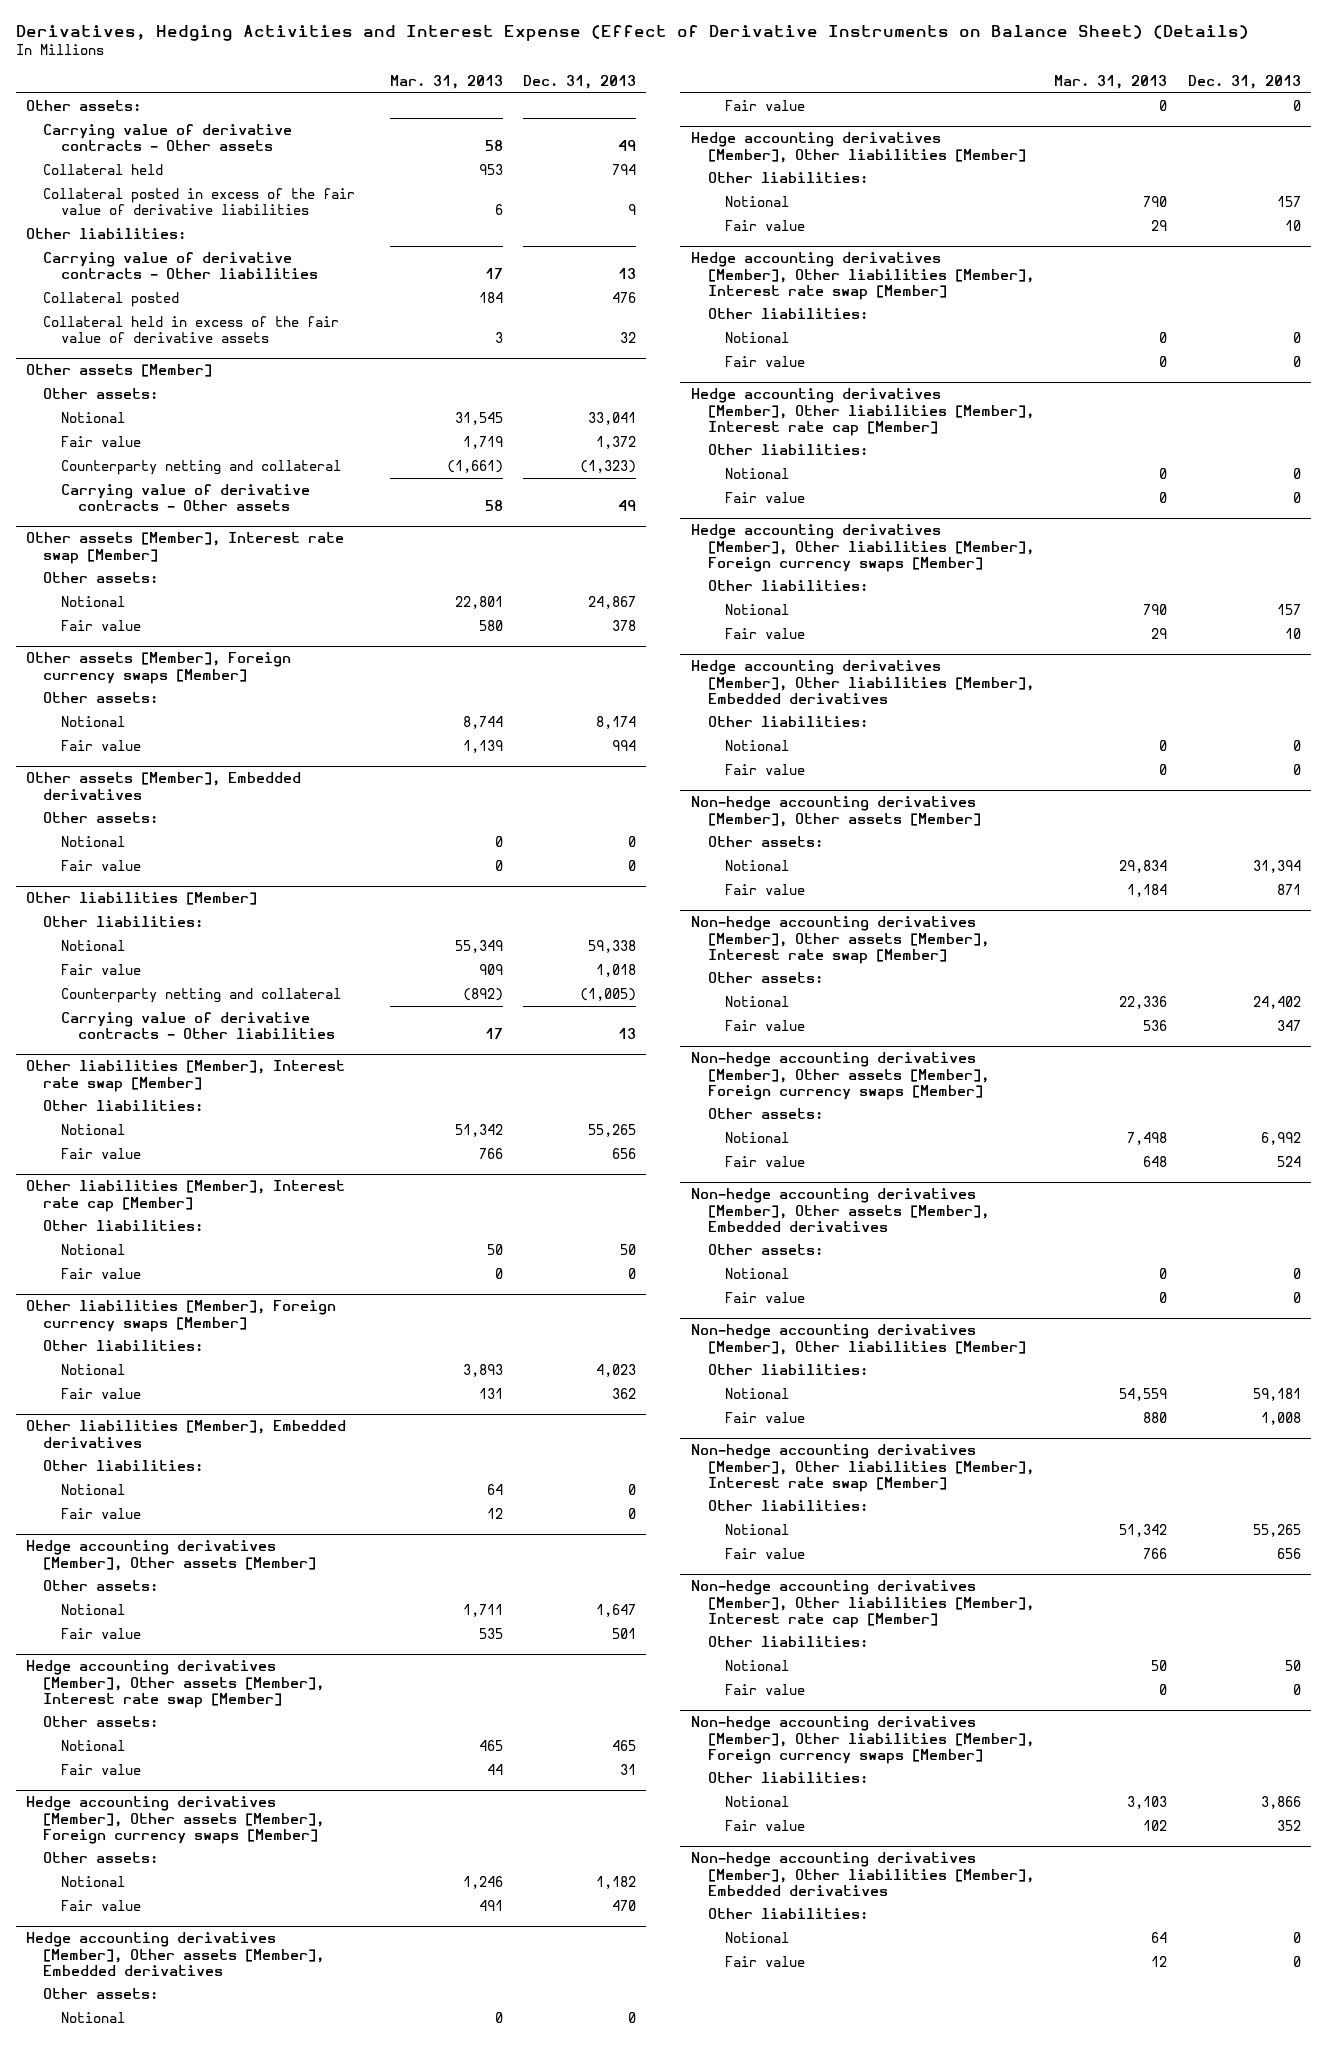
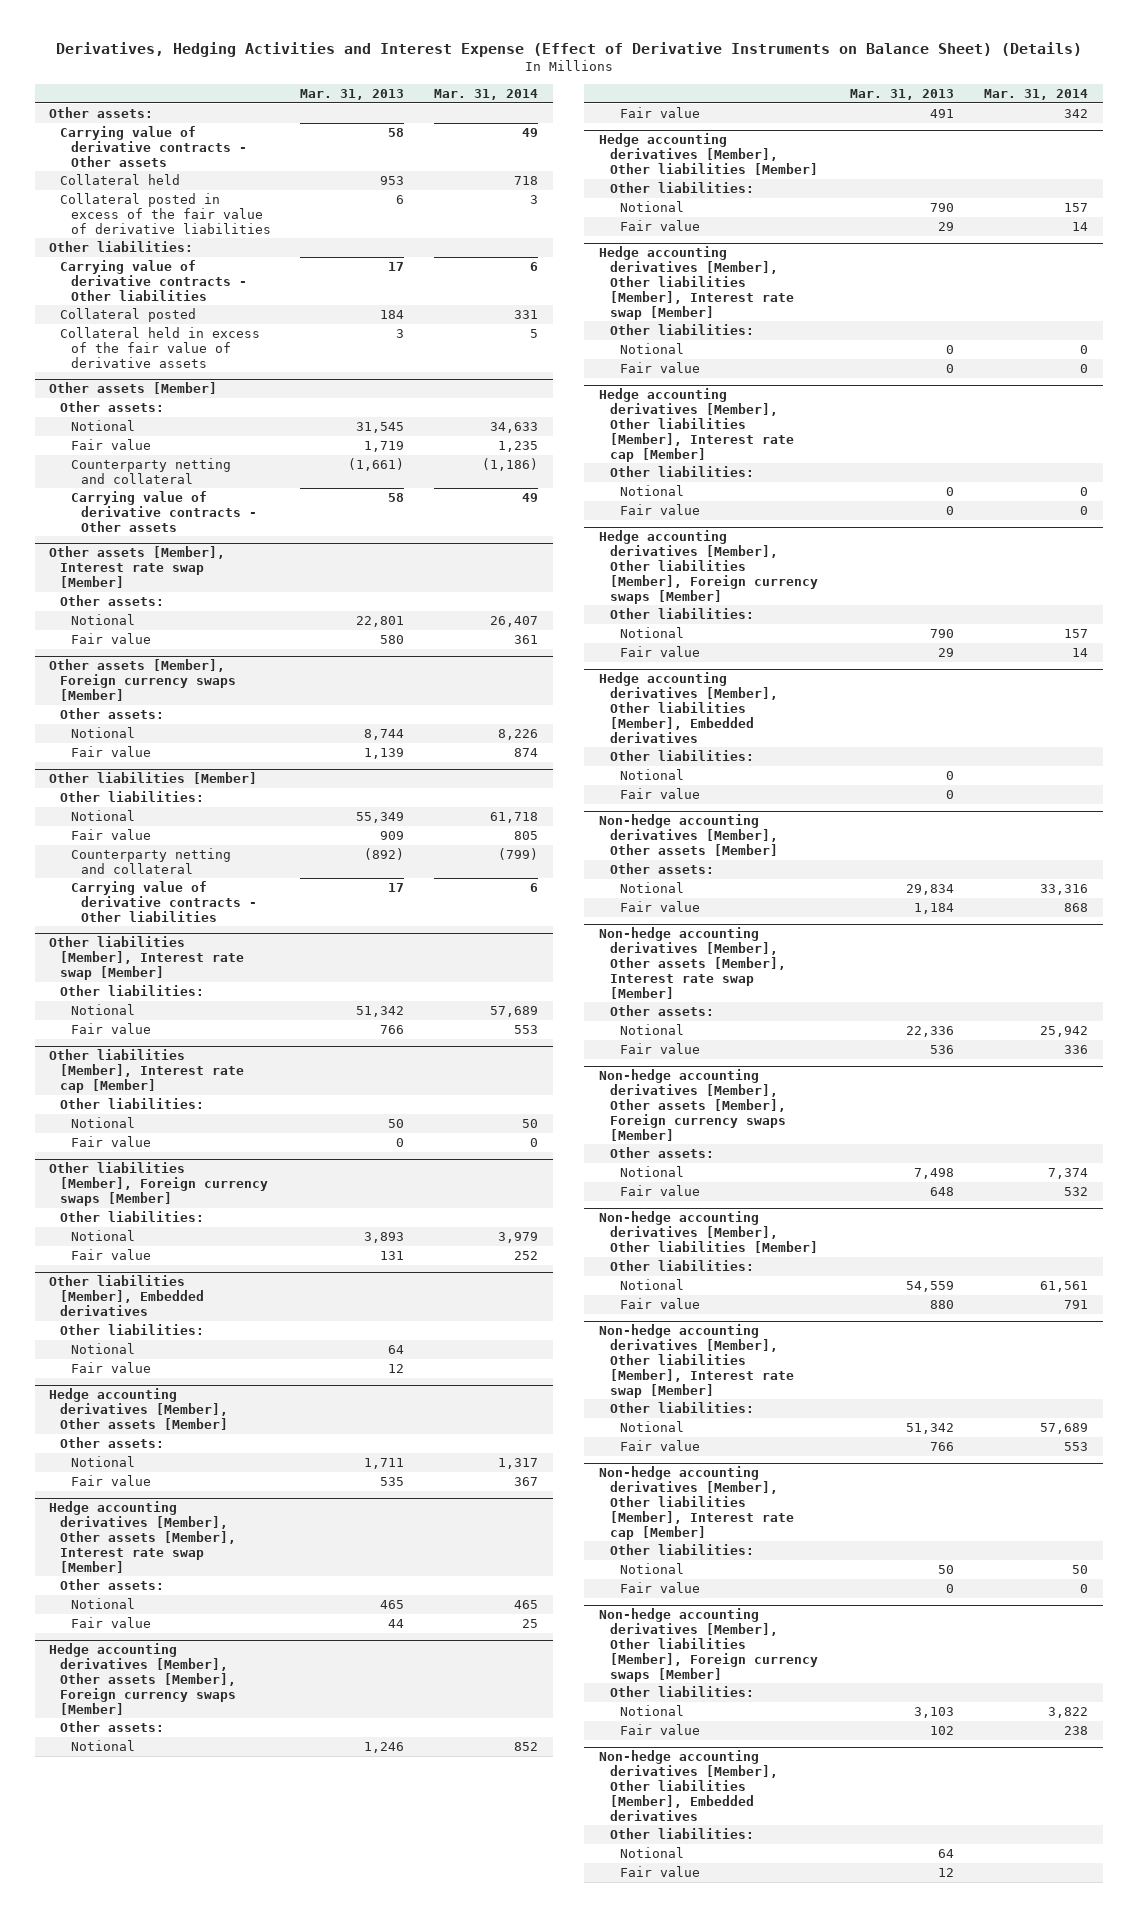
[523,75,637,90] Dec. 31, 2013 -> none
none -> [433,89,538,101] Mar. 31, 2014
[25,772,301,800] Other assets [Member], Embedded derivatives -> none
[43,812,159,824] Other assets: -> none
[60,836,125,848] Notional -> none
[60,860,141,872] Fair value -> none
[25,1932,325,1976] Hedge accounting derivatives [Member], Other assets [Member], Embedded derivatives -> none
[43,1988,159,2000] Other assets: -> none
[60,2012,125,2024] Notional -> none
[725,100,806,112] Fair value -> none
[690,1188,989,1232] Non-hedge accounting derivatives [Member], Other assets [Member], Embedded derivatives -> none
[707,1244,823,1256] Other assets: -> none
[725,1268,790,1280] Notional -> none
[725,1292,806,1304] Fair value -> none

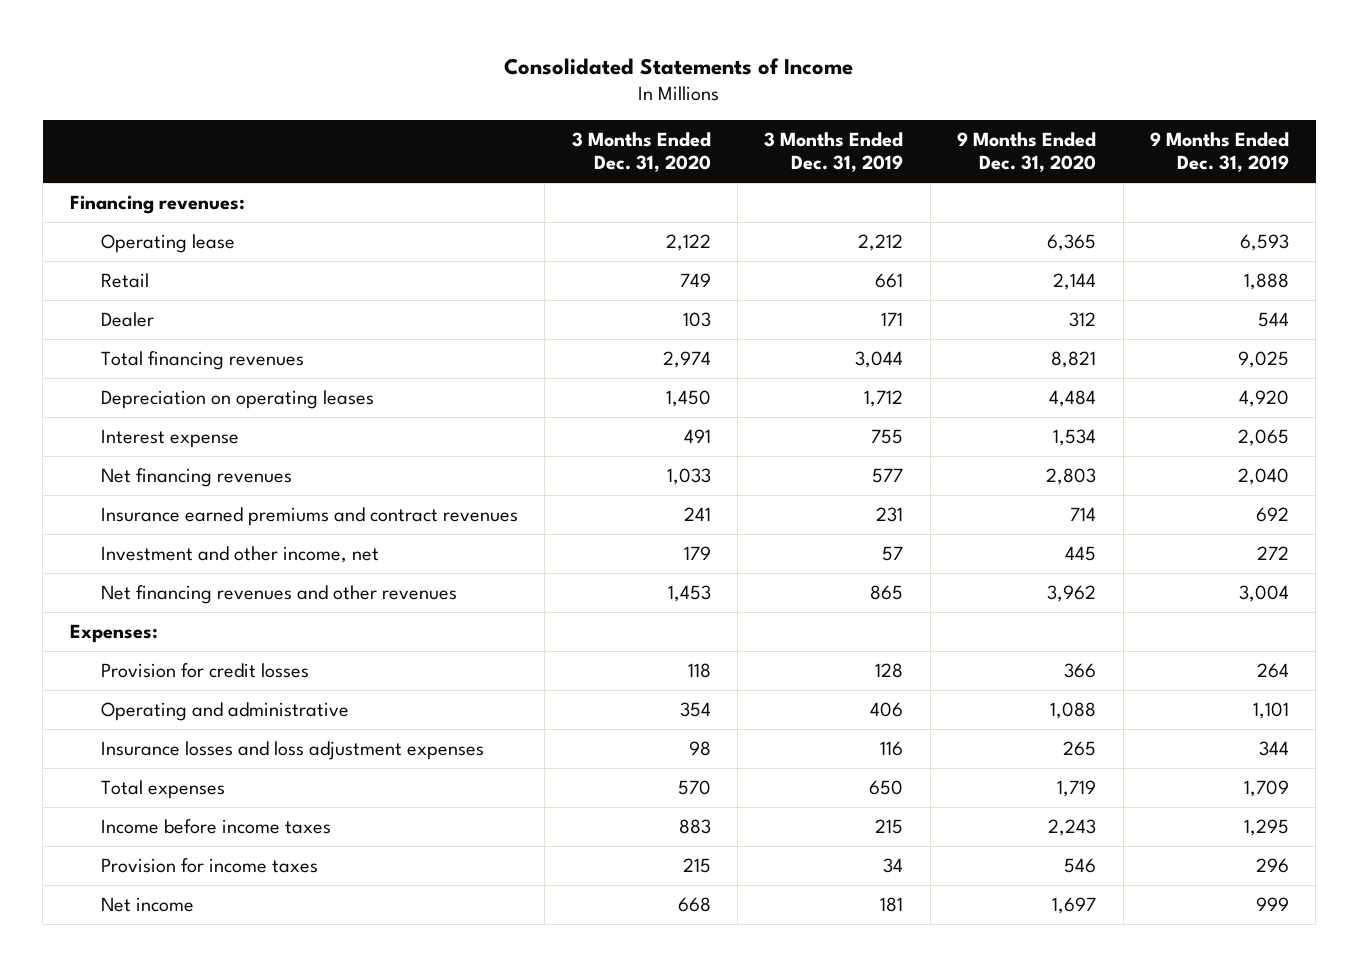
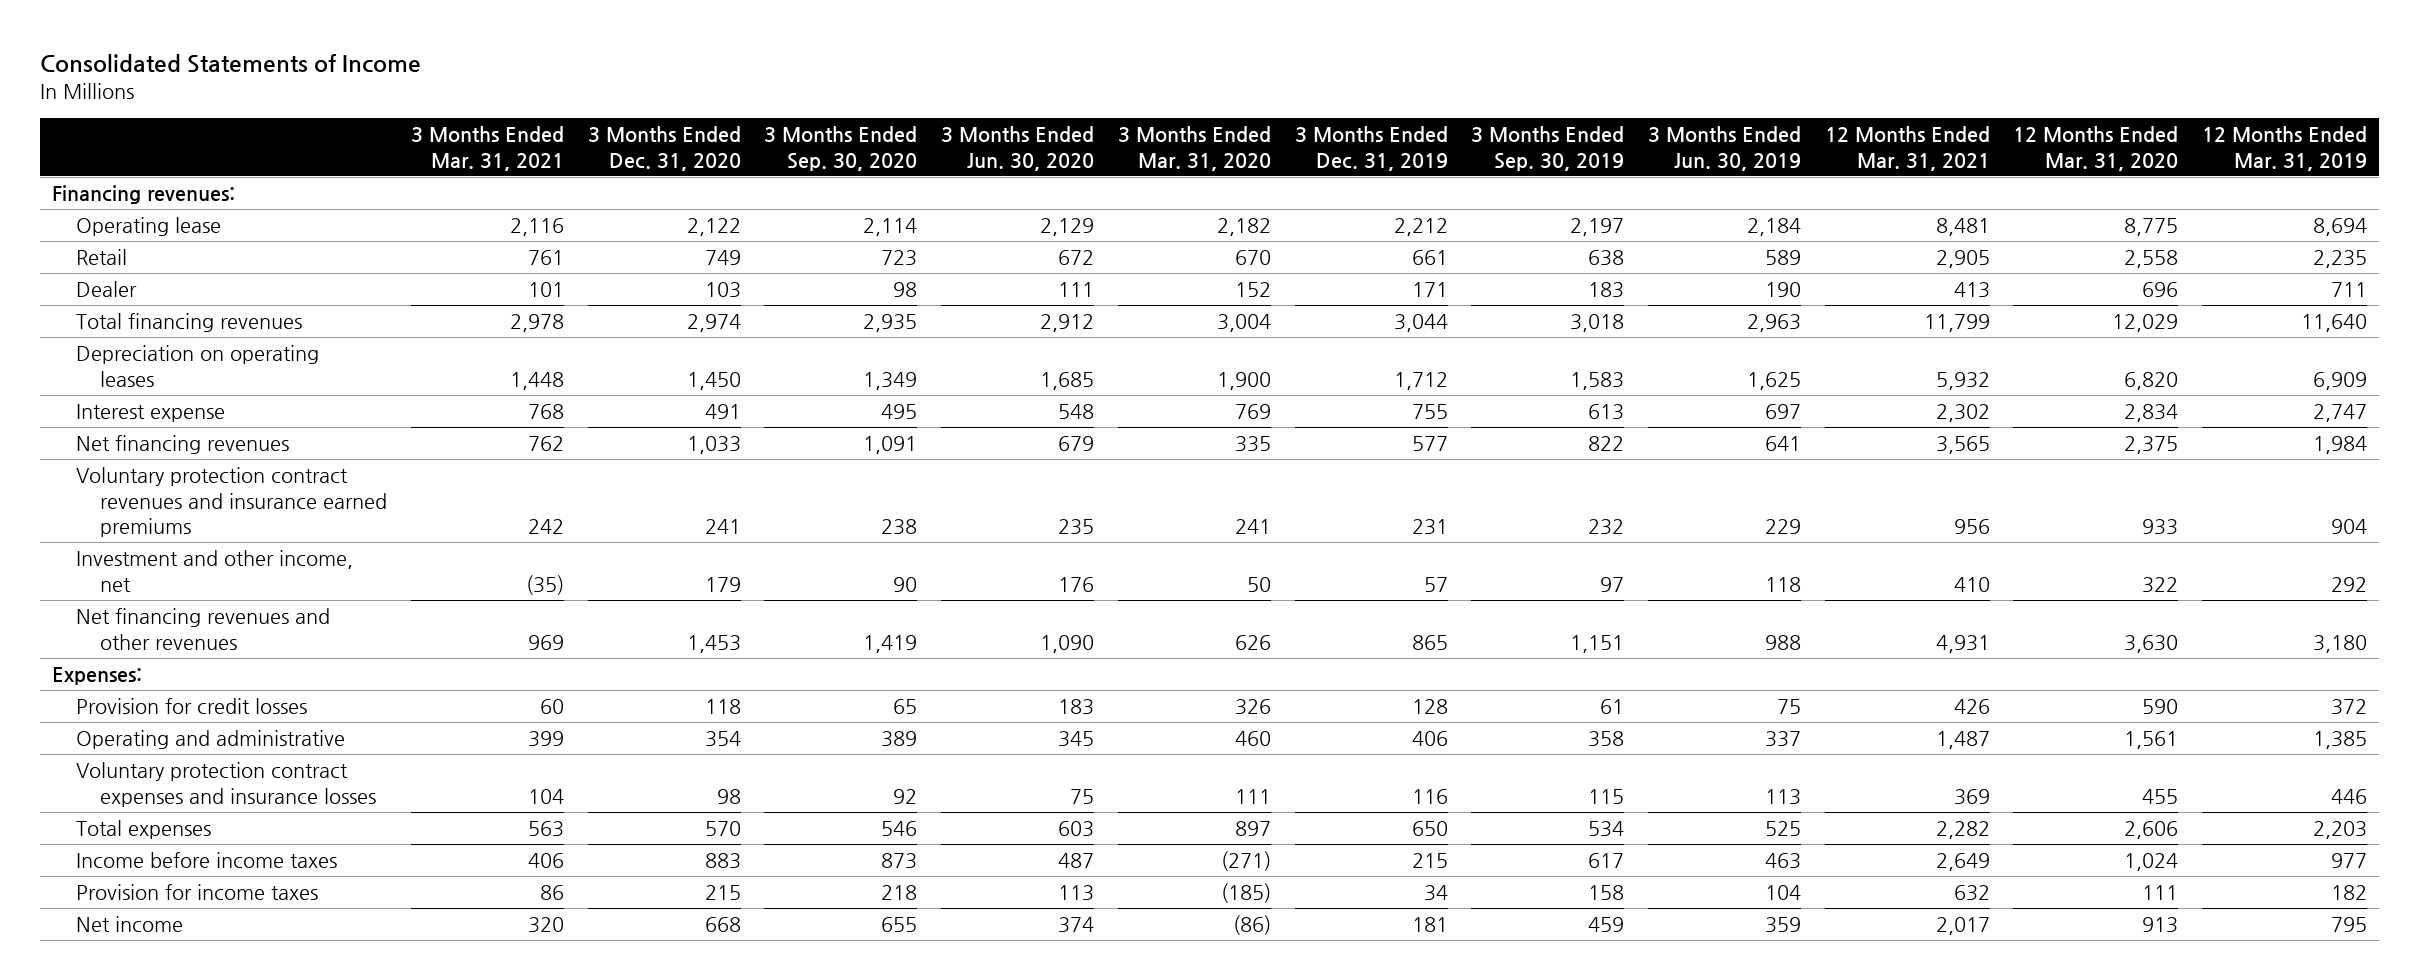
[957,132,1097,173] 9 Months Ended Dec. 31, 2020 -> none
[1150,132,1290,173] 9 Months Ended Dec. 31, 2019 -> none
none -> [410,126,564,171] 3 Months Ended Mar. 31, 2021
none -> [764,126,918,171] 3 Months Ended Sep. 30, 2020
none -> [941,126,1095,171] 3 Months Ended Jun. 30, 2020
none -> [1117,126,1271,171] 3 Months Ended Mar. 31, 2020
none -> [1471,126,1625,171] 3 Months Ended Sep. 30, 2019
none -> [1648,126,1802,171] 3 Months Ended Jun. 30, 2019
none -> [1824,126,1990,171] 12 Months Ended Mar. 31, 2021
none -> [2013,126,2179,171] 12 Months Ended Mar. 31, 2020
none -> [2202,126,2368,171] 12 Months Ended Mar. 31, 2019
[100,506,518,526] Insurance earned premiums and contract revenues -> [76,467,388,538] Voluntary protection contract revenues and insurance earned premiums
[100,740,484,760] Insurance losses and loss adjustment expenses -> [76,762,377,807] Voluntary protection contract expenses and insurance losses

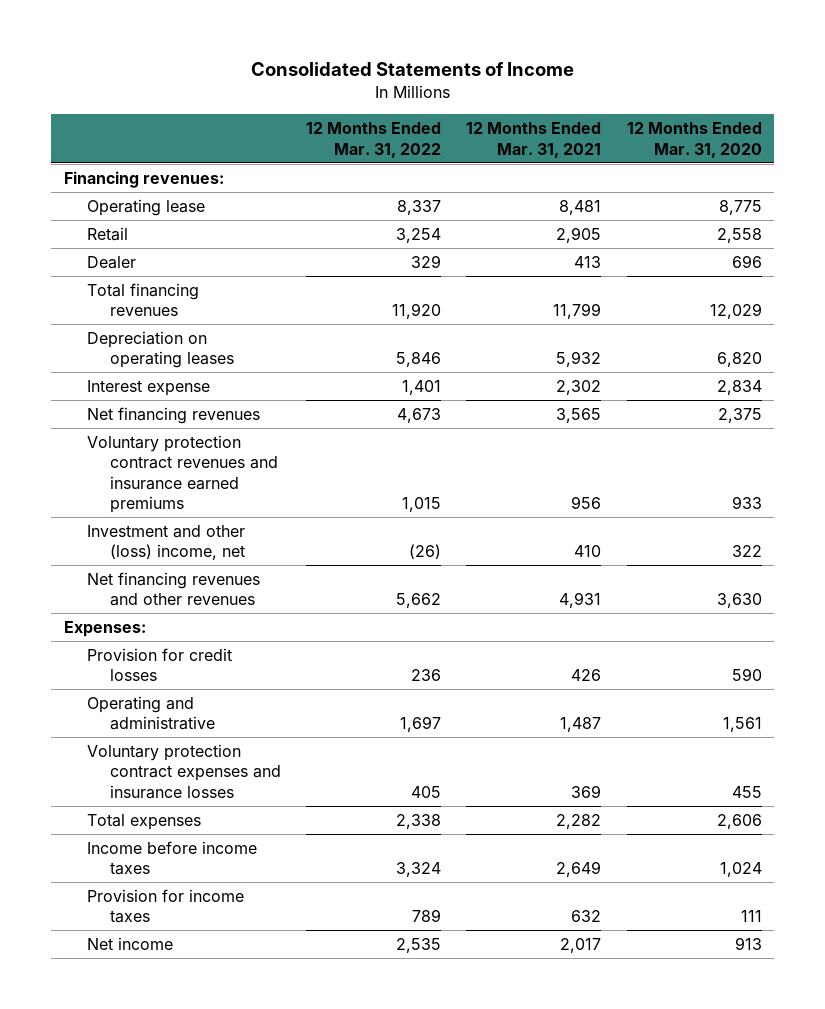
[410,126,564,171] 3 Months Ended Mar. 31, 2021 -> none
[587,126,741,171] 3 Months Ended Dec. 31, 2020 -> none
[764,126,918,171] 3 Months Ended Sep. 30, 2020 -> none
[941,126,1095,171] 3 Months Ended Jun. 30, 2020 -> none
[1117,126,1271,171] 3 Months Ended Mar. 31, 2020 -> none
[1294,126,1448,171] 3 Months Ended Dec. 31, 2019 -> none
[1471,126,1625,171] 3 Months Ended Sep. 30, 2019 -> none
[1648,126,1802,171] 3 Months Ended Jun. 30, 2019 -> none
[2202,126,2368,171] 12 Months Ended Mar. 31, 2019 -> none
none -> [305,122,441,158] 12 Months Ended Mar. 31, 2022
[76,550,354,592] Investment and other income, net -> [86,524,245,561] Investment and other (loss) income, net

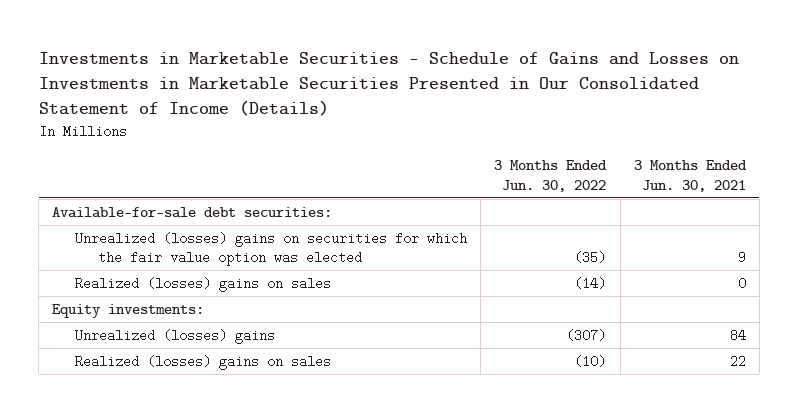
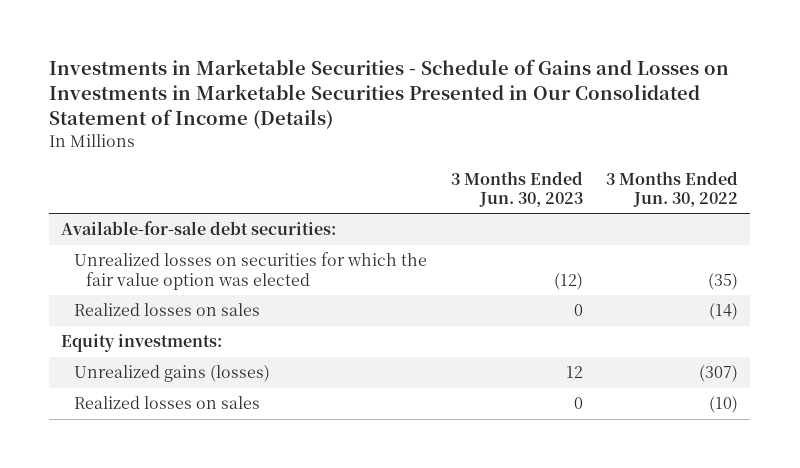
[633,160,747,192] 3 Months Ended Jun. 30, 2021 -> none
none -> [450,170,583,207] 3 Months Ended Jun. 30, 2023
[75,231,468,266] Unrealized (losses) gains on securities for which the fair value option was elected -> [73,252,427,290] Unrealized losses on securities for which the fair value option was elected
[75,276,332,292] Realized (losses) gains on sales -> [73,303,260,317] Realized losses on sales
[75,328,276,344] Unrealized (losses) gains -> [73,365,270,383] Unrealized gains (losses)
[75,354,332,370] Realized (losses) gains on sales -> [73,396,260,410] Realized losses on sales

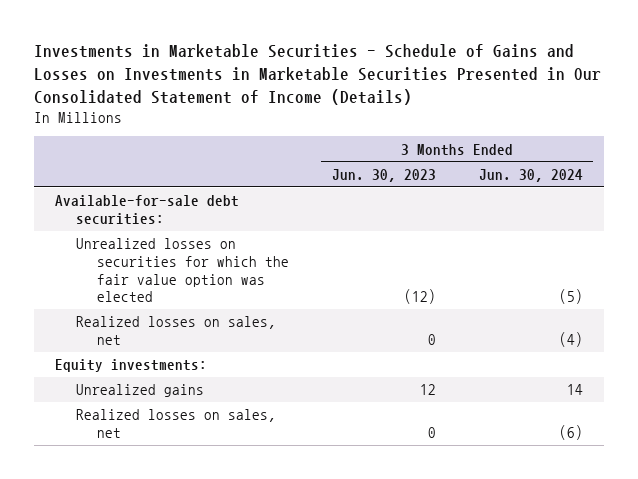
[606,170,739,207] 3 Months Ended Jun. 30, 2022 -> none
none -> [478,168,583,182] Jun. 30, 2024
[73,303,260,317] Realized losses on sales -> [75,316,276,345] Realized losses on sales, net
[73,365,270,383] Unrealized gains (losses) -> [75,384,204,398] Unrealized gains
[73,396,260,410] Realized losses on sales -> [75,409,276,438] Realized losses on sales, net

